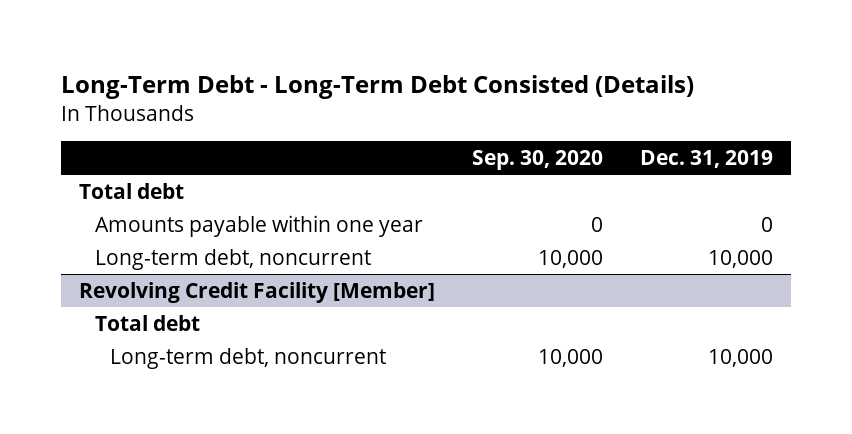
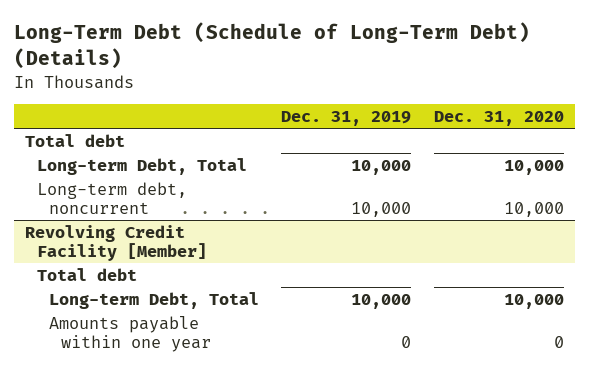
[60,74,694,99] Long-Term Debt - Long-Term Debt Consisted (Details) -> [13,22,530,70] Long-Term Debt (Schedule of Long-Term Debt) (Details)
[471,150,603,171] Sep. 30, 2020 -> none
none -> [433,110,564,126] Dec. 31, 2020
[94,214,423,237] Amounts payable within one year -> none
none -> [37,157,248,175] Long-term Debt, Total
[110,347,387,369] Long-term debt, noncurrent -> [49,291,260,309] Long-term Debt, Total
none -> [49,315,212,352] Amounts payable within one year

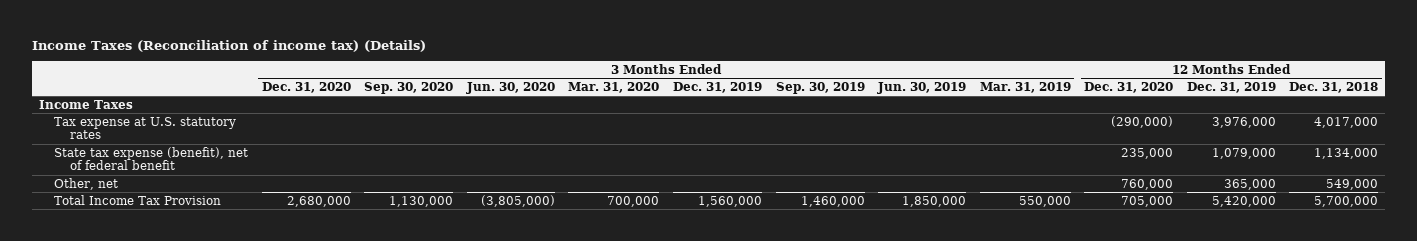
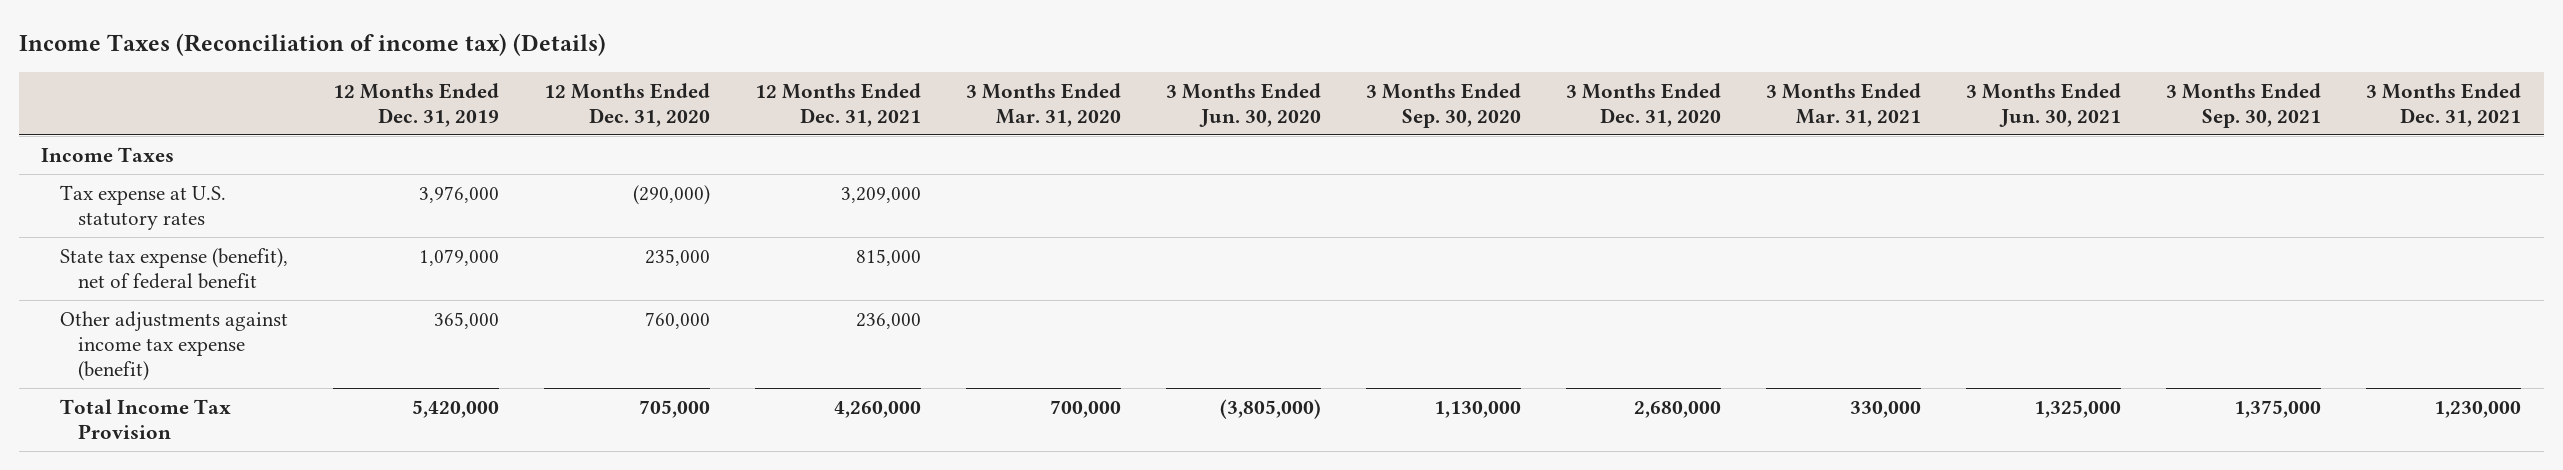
[672,81,762,93] Dec. 31, 2019 -> none
[775,81,865,94] Sep. 30, 2019 -> none
[877,81,967,94] Jun. 30, 2019 -> none
[979,81,1071,93] Mar. 31, 2019 -> none
[1289,81,1379,93] Dec. 31, 2018 -> none
none -> [754,82,921,127] 12 Months Ended Dec. 31, 2021
none -> [1766,82,1922,127] 3 Months Ended Mar. 31, 2021
none -> [1966,82,2122,127] 3 Months Ended Jun. 30, 2021
none -> [2166,82,2322,128] 3 Months Ended Sep. 30, 2021
none -> [2366,82,2522,127] 3 Months Ended Dec. 31, 2021
[54,177,119,190] Other, net -> [59,310,288,381] Other adjustments against income tax expense (benefit)

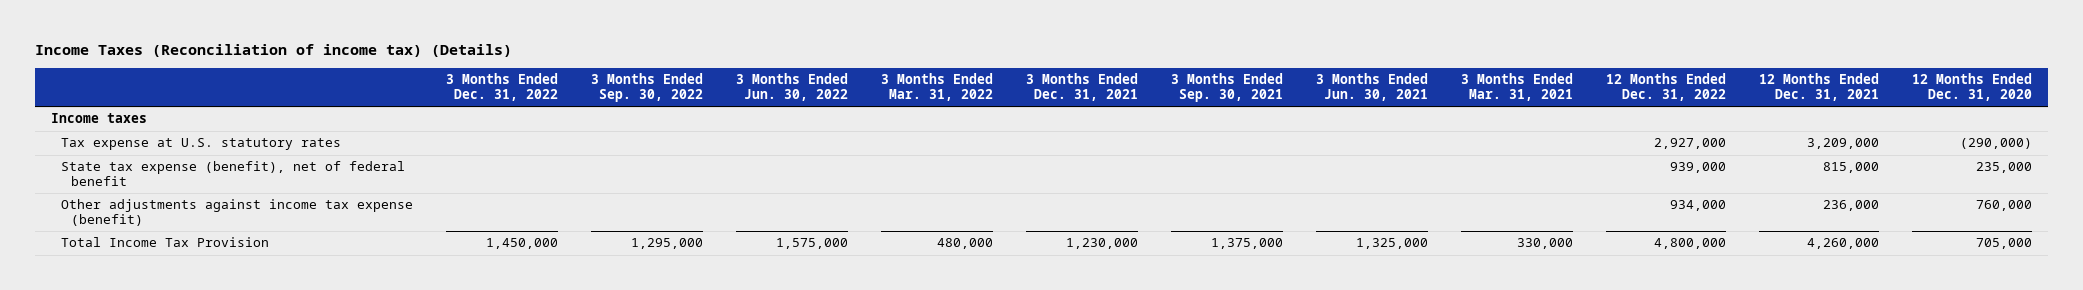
[332,82,499,127] 12 Months Ended Dec. 31, 2019 -> none
[965,82,1121,127] 3 Months Ended Mar. 31, 2020 -> none
[1165,82,1321,127] 3 Months Ended Jun. 30, 2020 -> none
[1366,82,1522,128] 3 Months Ended Sep. 30, 2020 -> none
[1566,82,1722,127] 3 Months Ended Dec. 31, 2020 -> none
none -> [446,73,559,102] 3 Months Ended Dec. 31, 2022
none -> [591,73,704,103] 3 Months Ended Sep. 30, 2022
none -> [736,73,849,102] 3 Months Ended Jun. 30, 2022
none -> [881,73,994,102] 3 Months Ended Mar. 31, 2022
none -> [1605,73,1726,102] 12 Months Ended Dec. 31, 2022
[41,146,175,162] Income Taxes -> [51,113,148,124] Income taxes

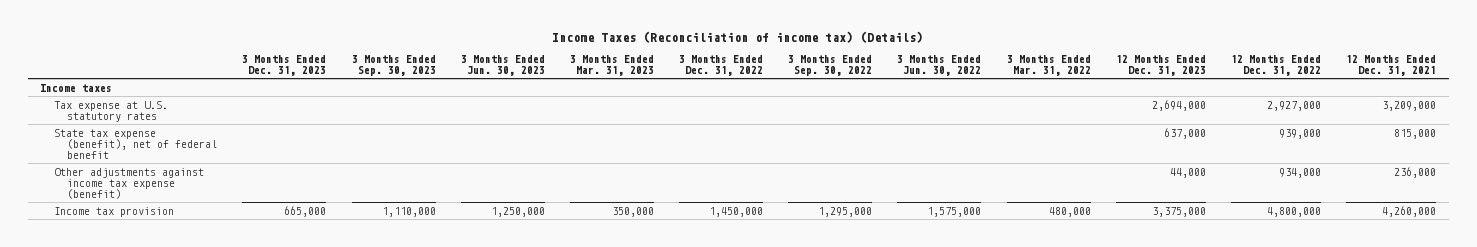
[1026,73,1139,102] 3 Months Ended Dec. 31, 2021 -> none
[1171,73,1284,103] 3 Months Ended Sep. 30, 2021 -> none
[1316,73,1429,102] 3 Months Ended Jun. 30, 2021 -> none
[1460,73,1573,102] 3 Months Ended Mar. 31, 2021 -> none
[1911,73,2032,102] 12 Months Ended Dec. 31, 2020 -> none
none -> [242,55,327,77] 3 Months Ended Dec. 31, 2023
none -> [351,55,436,77] 3 Months Ended Sep. 30, 2023
none -> [460,55,545,77] 3 Months Ended Jun. 30, 2023
none -> [569,55,654,77] 3 Months Ended Mar. 31, 2023
none -> [1115,55,1206,77] 12 Months Ended Dec. 31, 2023
[61,237,270,248] Total Income Tax Provision -> [53,206,174,217] Income tax provision

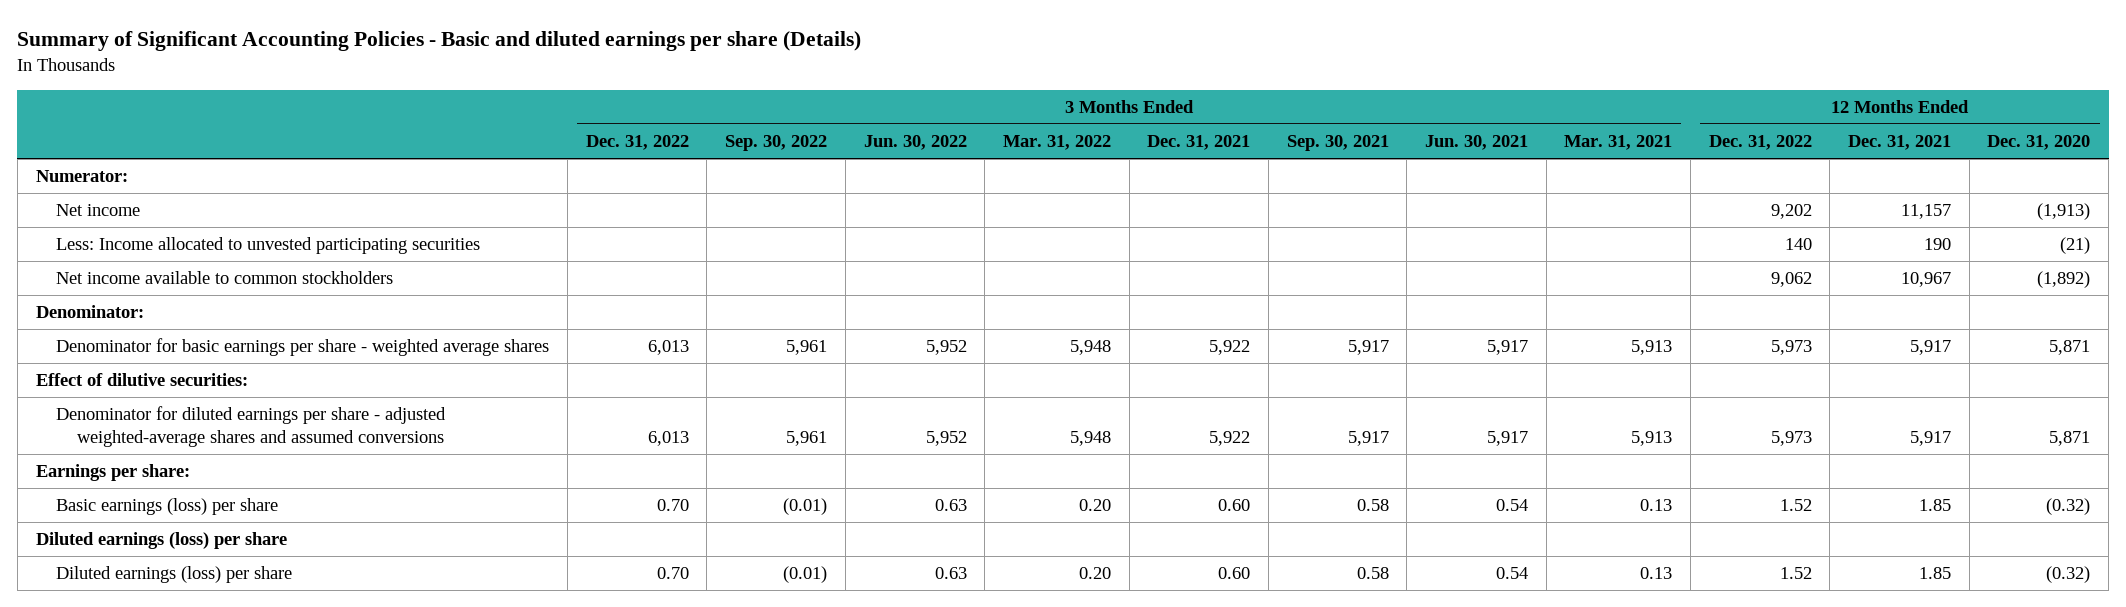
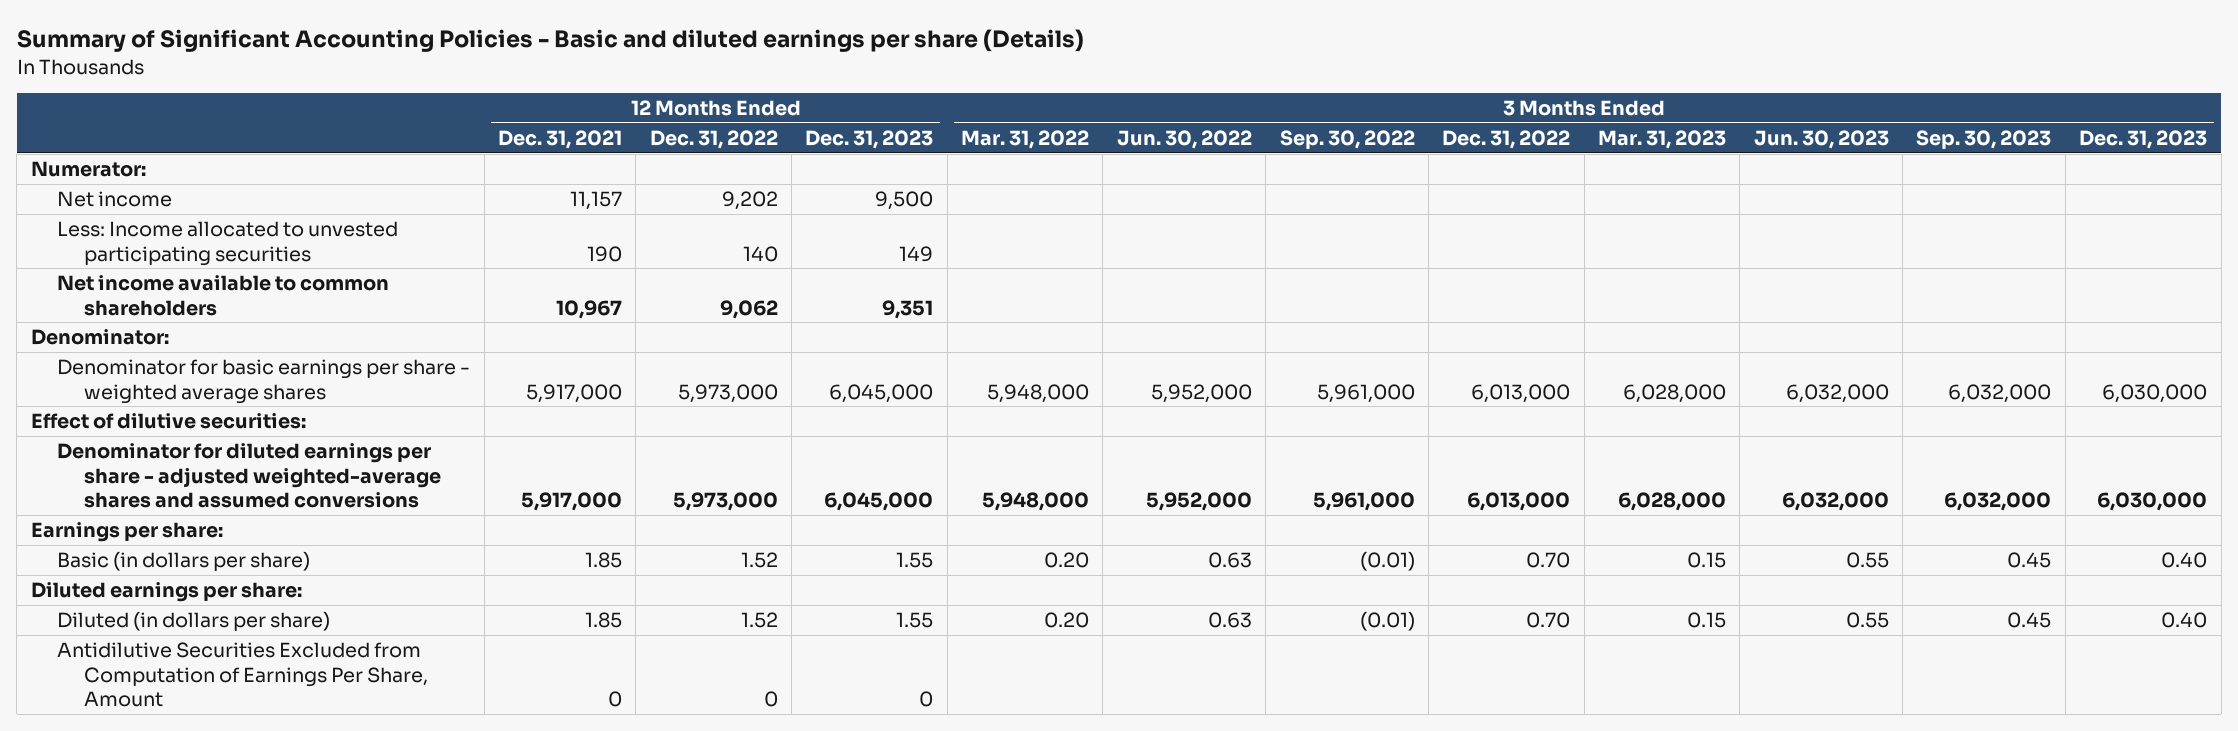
[1147,134,1251,150] Dec. 31, 2021 -> none
[1286,134,1389,151] Sep. 30, 2021 -> none
[1425,134,1529,150] Jun. 30, 2021 -> none
[1564,134,1673,150] Mar. 31, 2021 -> none
[1987,134,2091,150] Dec. 31, 2020 -> none
none -> [805,129,934,149] Dec. 31, 2023
none -> [1598,129,1727,149] Mar. 31, 2023
none -> [1753,129,1889,149] Jun. 30, 2023
none -> [1916,129,2052,149] Sep. 30, 2023
none -> [2079,129,2208,149] Dec. 31, 2023
[56,271,394,285] Net income available to common stockholders -> [57,275,390,316] Net income available to common shareholders
[647,340,689,356] 6,013 -> [1471,383,1571,403] 6,013,000
[786,340,828,356] 5,961 -> [1316,383,1415,403] 5,961,000
[925,340,967,356] 5,952 -> [1150,383,1252,403] 5,952,000
[1069,340,1111,356] 5,948 -> [987,383,1090,403] 5,948,000
[1770,340,1812,356] 5,973 -> [677,383,778,403] 5,973,000
[1910,340,1952,356] 5,917 -> [525,383,622,403] 5,917,000
[647,430,689,446] 6,013 -> [1467,492,1571,512] 6,013,000
[786,430,828,446] 5,961 -> [1312,492,1415,512] 5,961,000
[925,430,967,446] 5,952 -> [1145,492,1252,512] 5,952,000
[1069,430,1111,446] 5,948 -> [982,492,1090,512] 5,948,000
[1770,430,1812,446] 5,973 -> [672,492,778,512] 5,973,000
[1910,430,1952,446] 5,917 -> [520,492,622,512] 5,917,000
[56,498,279,516] Basic earnings (loss) per share -> [57,551,311,572] Basic (in dollars per share)
[35,532,287,550] Diluted earnings (loss) per share -> [30,582,302,603] Diluted earnings per share:
[56,566,293,584] Diluted earnings (loss) per share -> [57,611,331,632] Diluted (in dollars per share)
none -> [57,642,428,708] Antidilutive Securities Excluded from Computation of Earnings Per Share, Amount

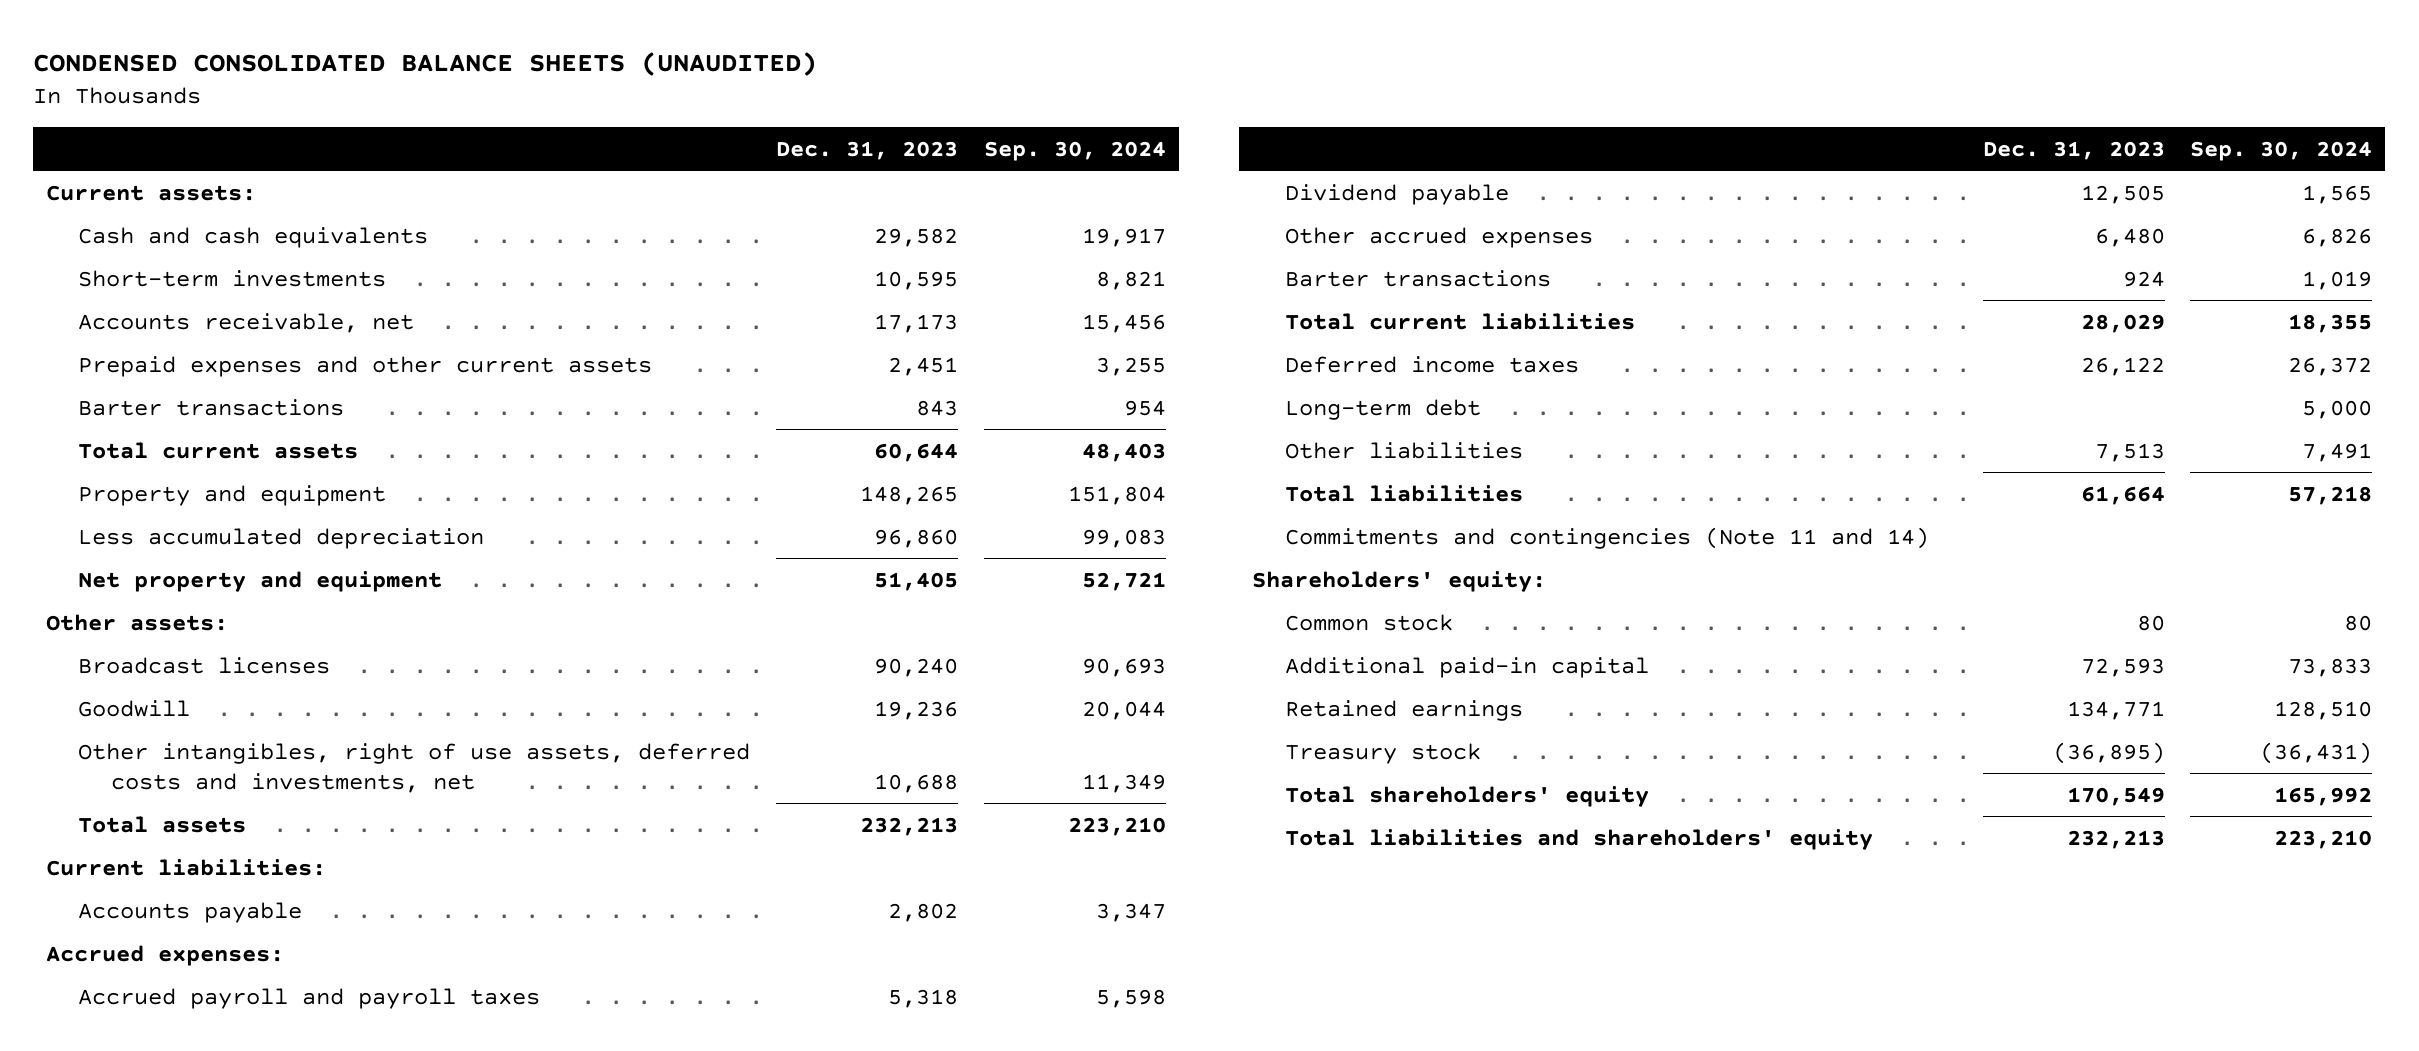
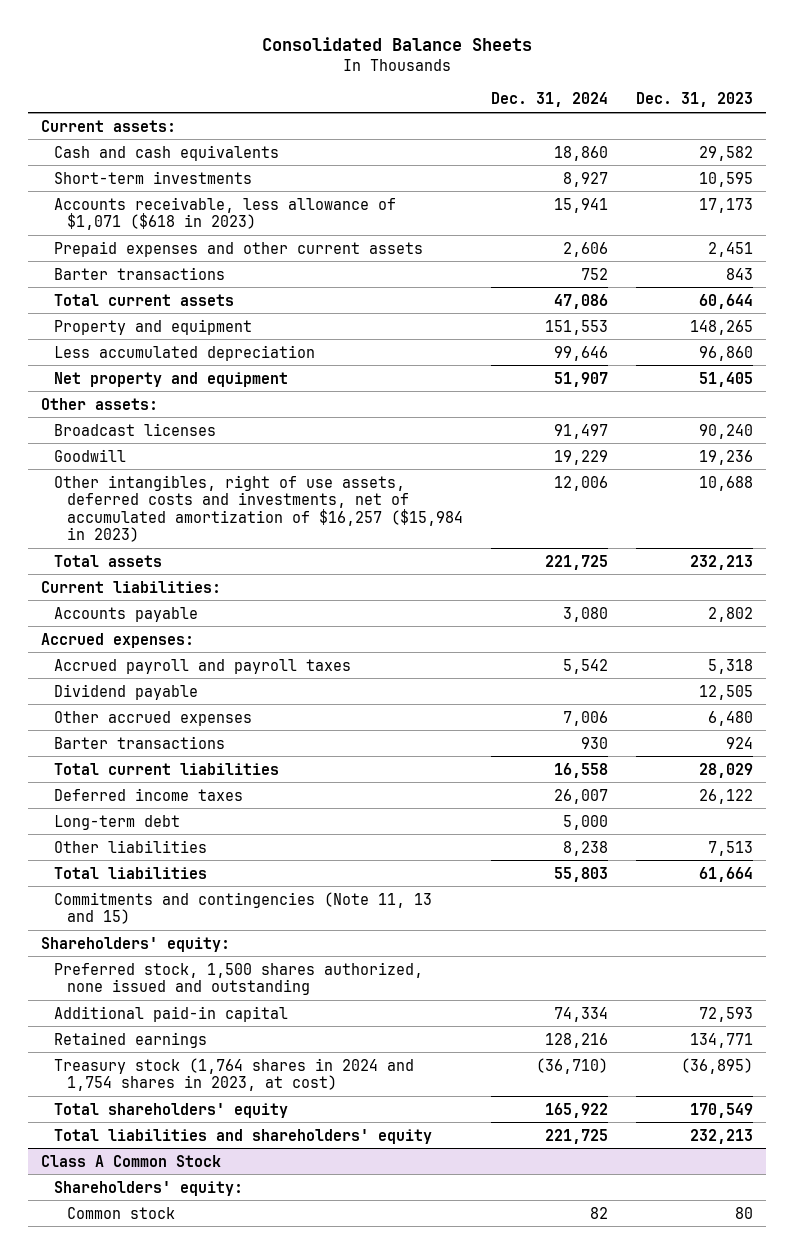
[33,51,818,76] CONDENSED CONSOLIDATED BALANCE SHEETS (UNAUDITED) -> [261,36,532,51] Consolidated Balance Sheets
[984,140,1167,161] Sep. 30, 2024 -> none
none -> [490,92,608,108] Dec. 31, 2024
[78,312,415,333] Accounts receivable, net -> [54,196,397,231] Accounts receivable, less allowance of $1,071 ($618 in 2023)
[78,742,751,794] Other intangibles, right of use assets, deferred costs and investments, net -> [54,474,464,543] Other intangibles, right of use assets, deferred costs and investments, net of accumulated amortization of $16,257 ($15,984 in 2023)
[1284,526,1929,549] Commitments and contingencies (Note 11 and 14) -> [54,891,433,925] Commitments and contingencies (Note 11, 13 and 15)
[1284,613,1453,631] Common stock -> none
none -> [54,961,424,996] Preferred stock, 1,500 shares authorized, none issued and outstanding
[1284,742,1481,764] Treasury stock -> [54,1057,415,1092] Treasury stock (1,764 shares in 2024 and 1,754 shares in 2023, at cost)
none -> [41,1154,222,1167] Class A Common Stock
none -> [54,1180,244,1196] Shareholders' equity:
none -> [67,1206,176,1219] Common stock

